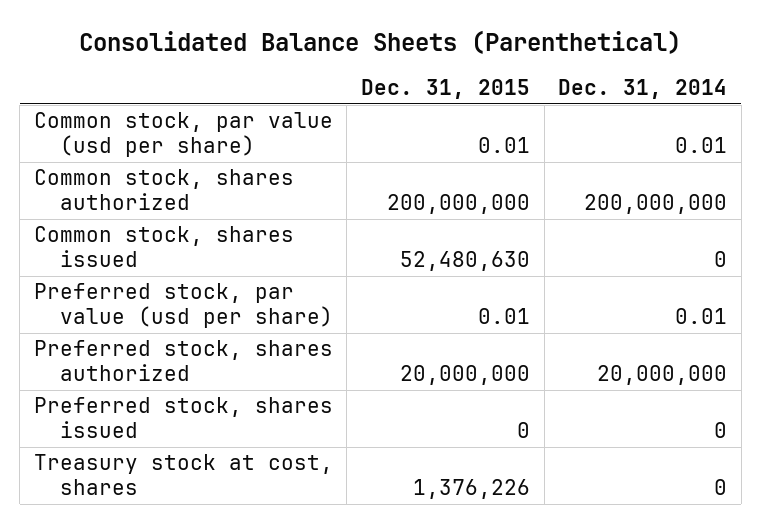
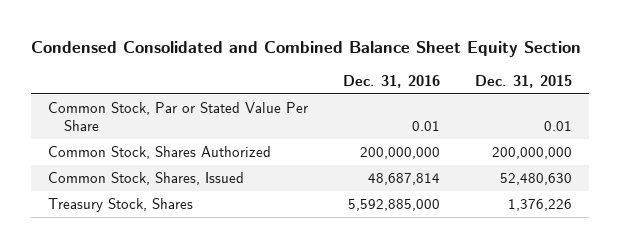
[79,30,682,55] Consolidated Balance Sheets (Parenthetical) -> [30,41,581,58] Condensed Consolidated and Combined Balance Sheet Equity Section
[558,79,728,100] Dec. 31, 2014 -> none
none -> [343,74,441,88] Dec. 31, 2016
[33,283,333,329] Preferred stock, par value (usd per share) -> none
[33,340,333,382] Preferred stock, shares authorized -> none
[33,397,333,439] Preferred stock, shares issued -> none
[33,112,333,158] Common stock, par value (usd per share) -> [48,102,309,131] Common Stock, Par or Stated Value Per Share
[33,169,294,211] Common stock, shares authorized -> [48,146,272,160] Common Stock, Shares Authorized
[33,226,294,268] Common stock, shares issued -> [48,172,245,186] Common Stock, Shares, Issued
[33,454,333,496] Treasury stock at cost, shares -> [48,198,194,213] Treasury Stock, Shares

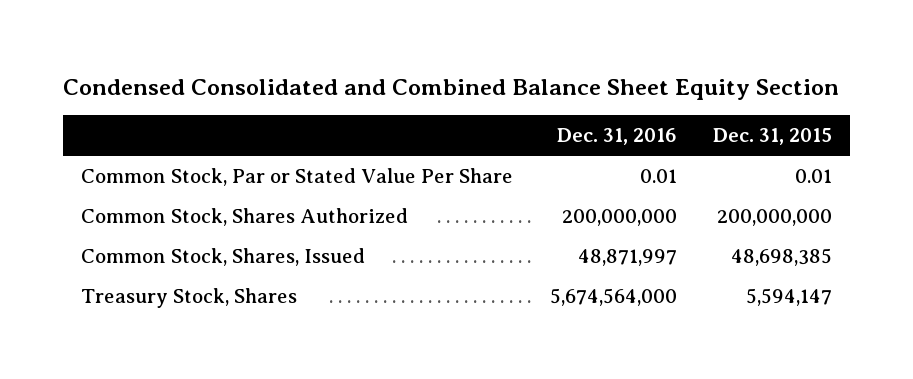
[368,173,441,186] 48,687,814 -> [577,249,677,267] 48,871,997
[499,173,572,186] 52,480,630 -> [731,248,833,267] 48,698,385
[348,199,441,212] 5,592,885,000 -> [549,288,677,307] 5,674,564,000
[507,199,572,212] 1,376,226 -> [746,288,833,307] 5,594,147

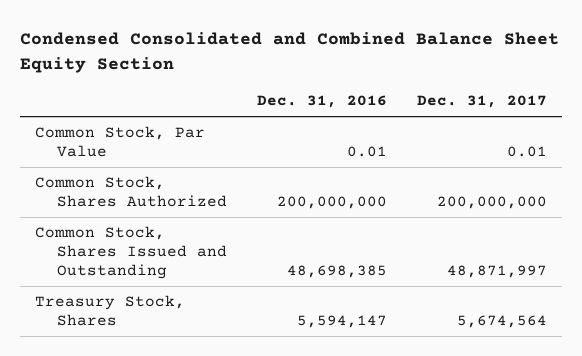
[713,128,833,146] Dec. 31, 2015 -> none
none -> [417,95,548,109] Dec. 31, 2017
[81,168,514,187] Common Stock, Par or Stated Value Per Share -> [34,126,205,158] Common Stock, Par Value
[81,248,366,267] Common Stock, Shares, Issued -> [34,226,228,280] Common Stock, Shares Issued and Outstanding
[577,249,677,267] 48,871,997 -> [287,265,388,279] 48,698,385
[549,288,677,307] 5,674,564,000 -> [297,315,388,329] 5,594,147

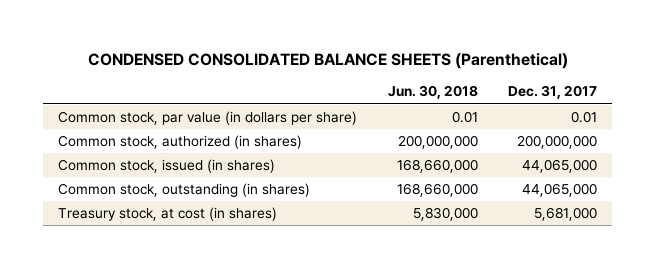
[19,32,559,73] Condensed Consolidated and Combined Balance Sheet Equity Section -> [87,53,568,70] CONDENSED CONSOLIDATED BALANCE SHEETS (Parenthetical)
[257,95,388,109] Dec. 31, 2016 -> none
none -> [387,85,478,100] Jun. 30, 2018
[34,126,205,158] Common Stock, Par Value -> [58,111,358,126] Common stock, par value (in dollars per share)
[34,176,228,208] Common Stock, Shares Authorized -> [58,135,303,150] Common stock, authorized (in shares)
[34,226,228,280] Common Stock, Shares Issued and Outstanding -> [58,159,276,174] Common stock, issued (in shares)
[447,265,548,279] 48,871,997 -> [522,159,598,174] 44,065,000
none -> [58,183,311,198] Common stock, outstanding (in shares)
[34,295,185,327] Treasury Stock, Shares -> [58,207,278,222] Treasury stock, at cost (in shares)
[457,315,548,329] 5,674,564 -> [534,207,598,222] 5,681,000

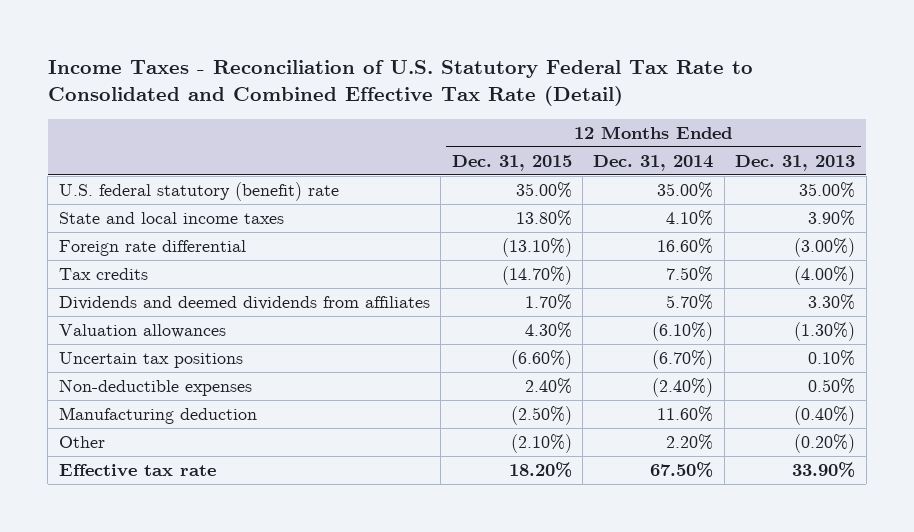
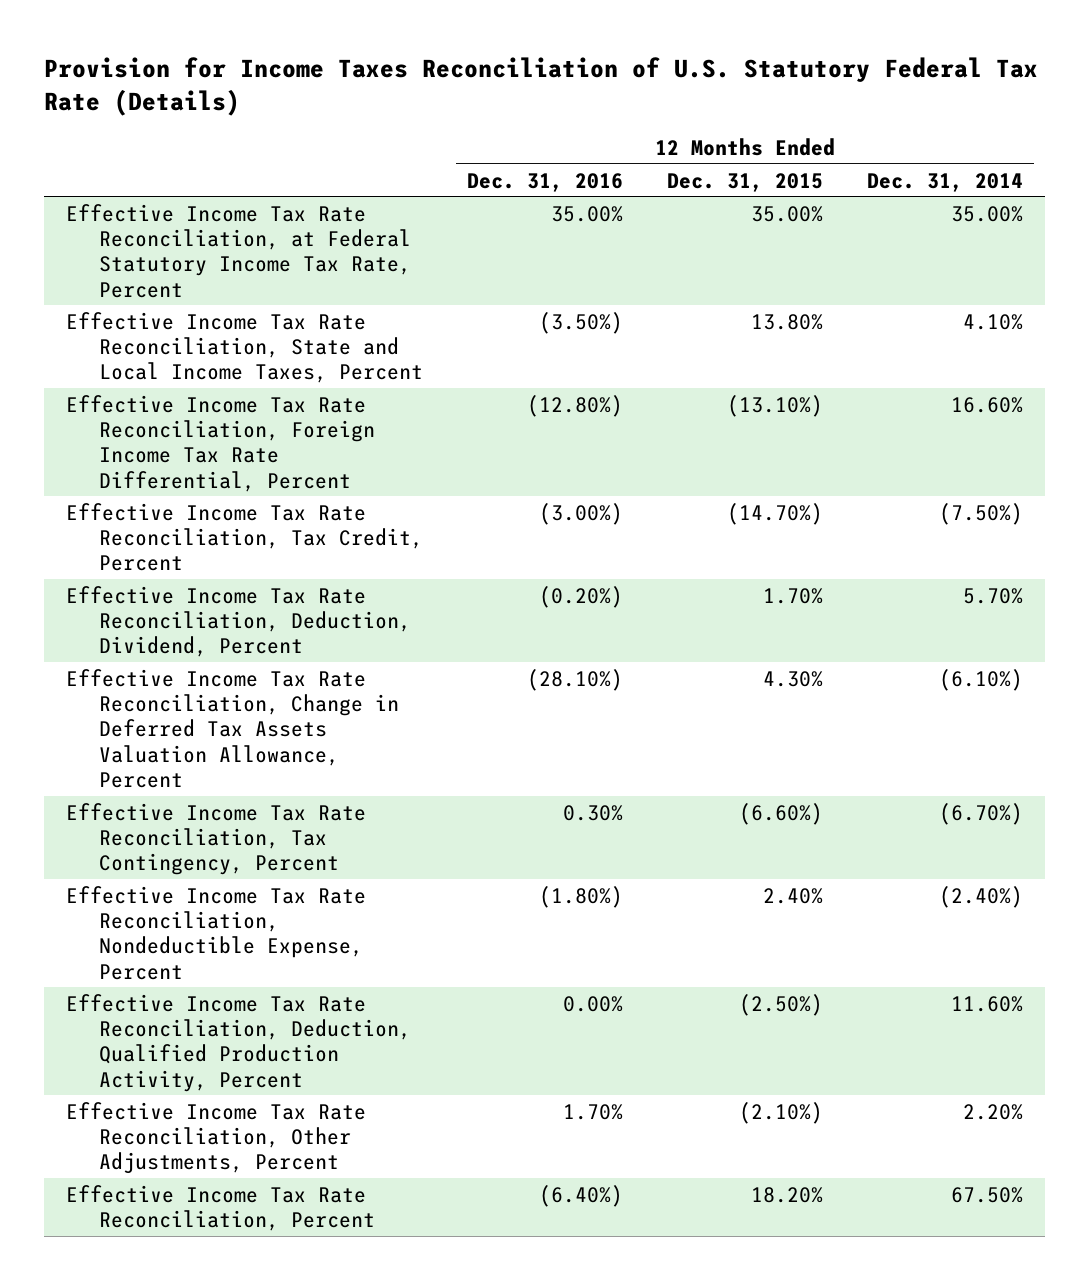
[47,60,753,107] Income Taxes - Reconciliation of U.S. Statutory Federal Tax Rate to Consolidated and Combined Effective Tax Rate (Detail) -> [44,57,1039,117] Provision for Income Taxes Reconciliation of U.S. Statutory Federal Tax Rate (Details)
[735,154,856,171] Dec. 31, 2013 -> none
none -> [467,172,624,192] Dec. 31, 2016
[58,181,339,201] U.S. federal statutory (benefit) rate -> [66,203,412,298] Effective Income Tax Rate Reconciliation, at Federal Statutory Income Tax Rate, Percent
[58,211,284,224] State and local income taxes -> [66,311,424,384] Effective Income Tax Rate Reconciliation, State and Local Income Taxes, Percent
[58,239,246,256] Foreign rate differential -> [66,394,376,492] Effective Income Tax Rate Reconciliation, Foreign Income Tax Rate Differential, Percent
[58,267,148,280] Tax credits -> [66,502,424,572] Effective Income Tax Rate Reconciliation, Tax Credit, Percent
[666,265,714,282] 7.50% -> [939,502,1024,525] (7.50%)
[58,295,430,310] Dividends and deemed dividends from affiliates -> [66,585,412,658] Effective Income Tax Rate Reconciliation, Deduction, Dividend, Percent
[58,323,226,338] Valuation allowances -> [66,668,400,788] Effective Income Tax Rate Reconciliation, Change in Deferred Tax Assets Valuation Allowance, Percent
[58,351,243,368] Uncertain tax positions -> [66,802,367,876] Effective Income Tax Rate Reconciliation, Tax Contingency, Percent
[58,378,252,396] Non-deductible expenses -> [66,885,367,980] Effective Income Tax Rate Reconciliation, Nondeductible Expense, Percent
[58,406,257,424] Manufacturing deduction -> [66,993,412,1092] Effective Income Tax Rate Reconciliation, Deduction, Qualified Production Activity, Percent
[58,435,105,448] Other -> [66,1101,367,1175] Effective Income Tax Rate Reconciliation, Other Adjustments, Percent
[58,463,216,477] Effective tax rate -> [66,1184,376,1231] Effective Income Tax Rate Reconciliation, Percent

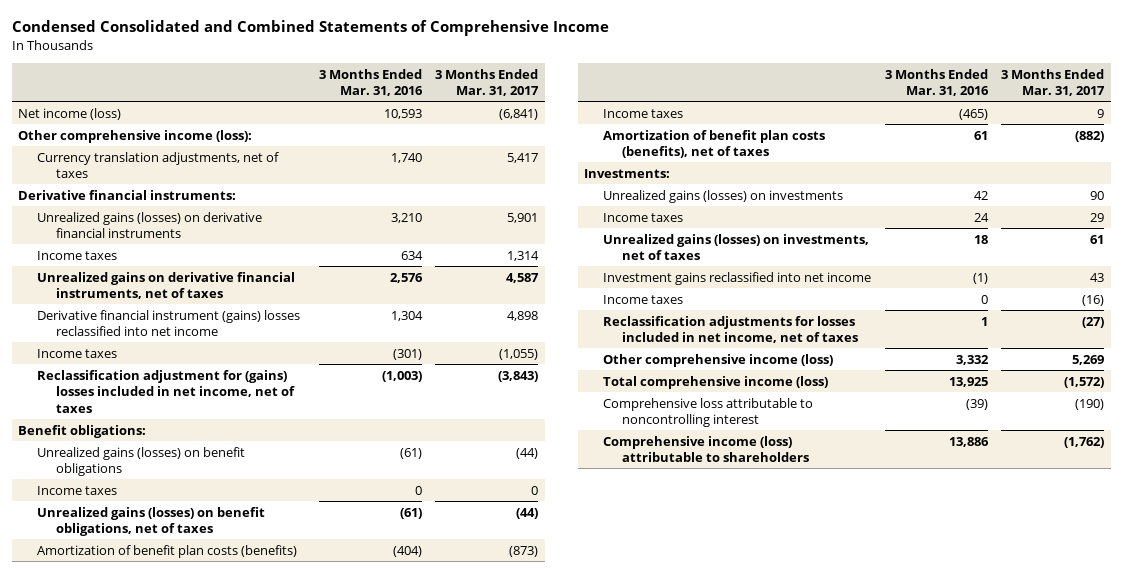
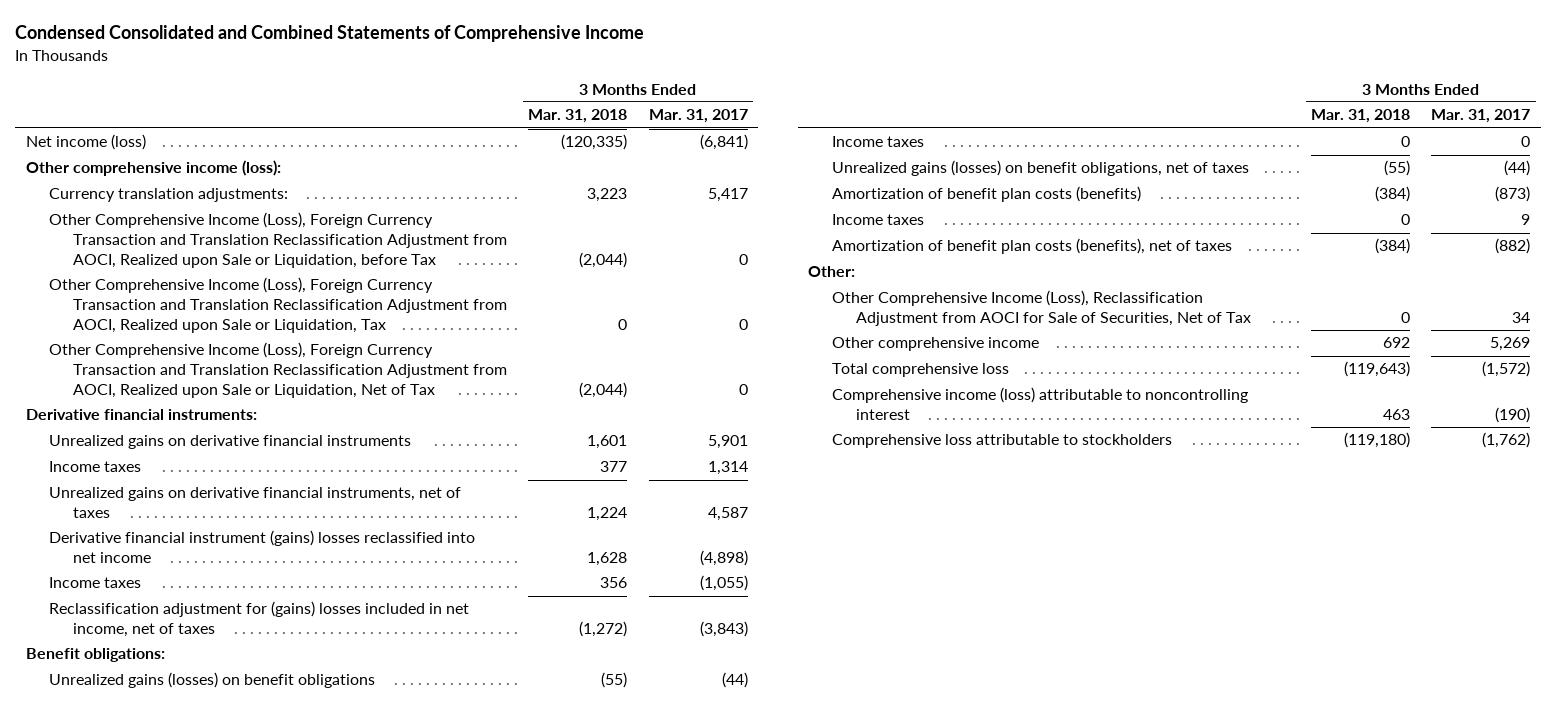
[318,68,423,97] 3 Months Ended Mar. 31, 2016 -> none
none -> [528,109,628,124] Mar. 31, 2018
[37,151,280,179] Currency translation adjustments, net of taxes -> [49,188,289,203] Currency translation adjustments:
none -> [49,212,508,269] Other Comprehensive Income (Loss), Foreign Currency Transaction and Translation Reclassification Adjustment from AOCI, Realized upon Sale or Liquidation, before Tax
none -> [49,277,508,334] Other Comprehensive Income (Loss), Foreign Currency Transaction and Translation Reclassification Adjustment from AOCI, Realized upon Sale or Liquidation, Tax
none -> [49,342,508,399] Other Comprehensive Income (Loss), Foreign Currency Transaction and Translation Reclassification Adjustment from AOCI, Realized upon Sale or Liquidation, Net of Tax
[37,211,263,239] Unrealized gains (losses) on derivative financial instruments -> [49,435,412,450] Unrealized gains on derivative financial instruments
[507,310,539,321] 4,898 -> [699,550,748,567] (4,898)
[603,189,844,203] Unrealized gains (losses) on investments -> none
[603,212,684,222] Income taxes -> none
[603,233,870,261] Unrealized gains (losses) on investments, net of taxes -> none
[603,271,872,285] Investment gains reclassified into net income -> none
[603,294,684,304] Income taxes -> none
[584,168,671,178] Investments: -> [808,266,856,278] Other:
[603,315,859,344] Reclassification adjustments for losses included in net income, net of taxes -> [831,290,1251,327] Other Comprehensive Income (Loss), Reclassification Adjustment from AOCI for Sale of Securities, Net of Tax
[1082,316,1105,328] (27) -> [1512,312,1531,324] 34
[603,353,834,367] Other comprehensive income (loss) -> [831,337,1039,352] Other comprehensive income
[603,375,829,389] Total comprehensive income (loss) -> [831,363,1009,378] Total comprehensive loss
[603,397,814,428] Comprehensive loss attributable to noncontrolling interest -> [831,387,1248,421] Comprehensive income (loss) attributable to noncontrolling interest
[603,435,810,463] Comprehensive income (loss) attributable to shareholders -> [831,434,1172,449] Comprehensive loss attributable to stockholders

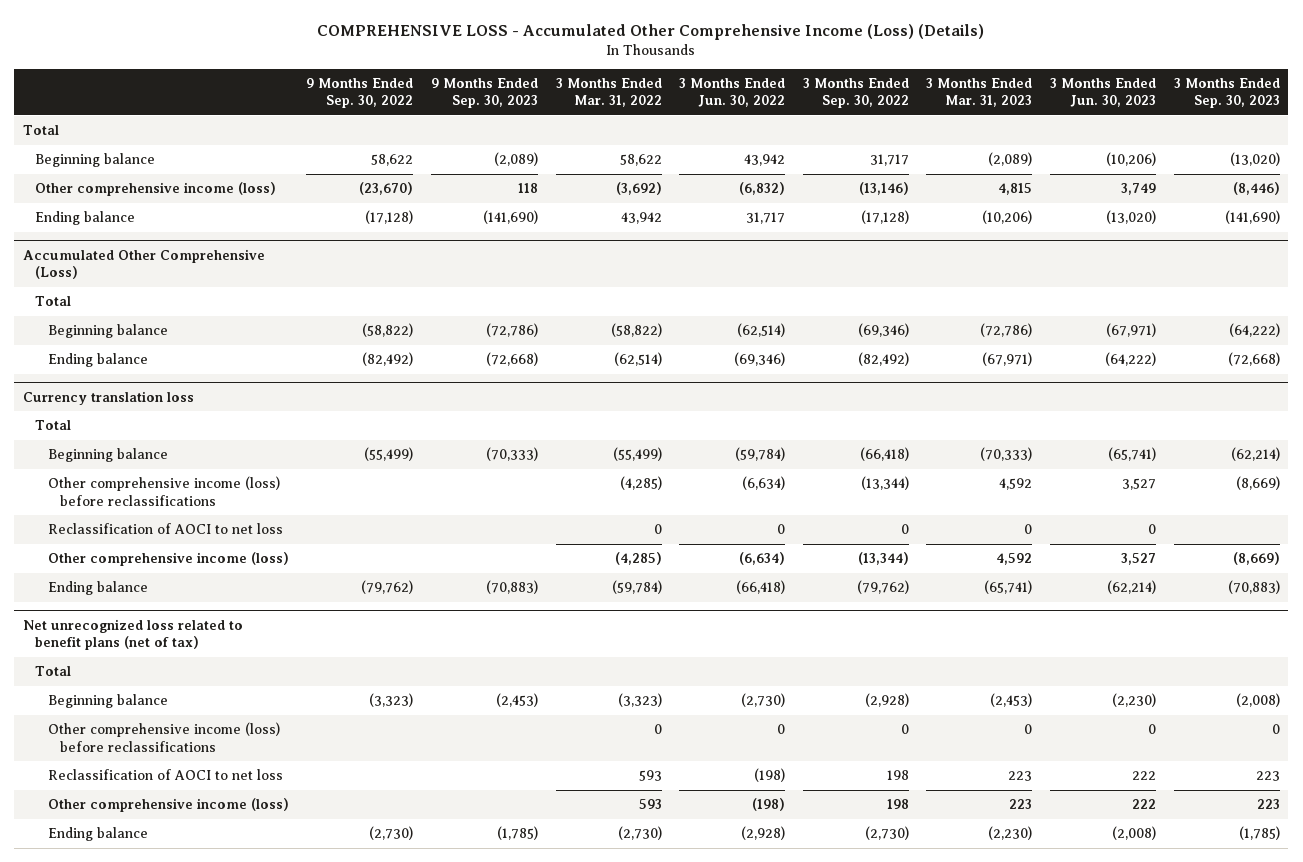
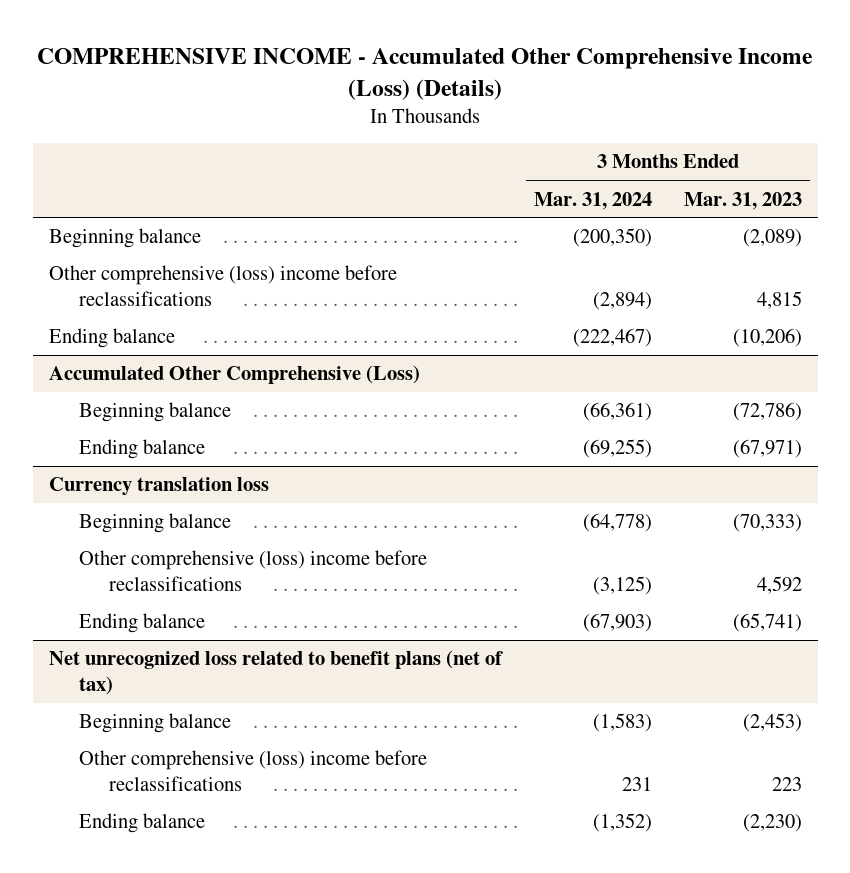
[317,23,985,40] COMPREHENSIVE LOSS - Accumulated Other Comprehensive Income (Loss) (Details) -> [37,48,814,100] COMPREHENSIVE INCOME - Accumulated Other Comprehensive Income (Loss) (Details)
[306,77,414,109] 9 Months Ended Sep. 30, 2022 -> none
[430,77,538,109] 9 Months Ended Sep. 30, 2023 -> none
[555,77,662,108] 3 Months Ended Mar. 31, 2022 -> none
[679,77,786,108] 3 Months Ended Jun. 30, 2022 -> none
[802,77,909,109] 3 Months Ended Sep. 30, 2022 -> none
[1049,77,1156,108] 3 Months Ended Jun. 30, 2023 -> none
[1173,77,1280,109] 3 Months Ended Sep. 30, 2023 -> none
none -> [533,191,652,210] Mar. 31, 2024
[23,125,60,136] Total -> none
[35,182,277,197] Other comprehensive income (loss) -> [48,265,397,307] Other comprehensive (loss) income before reclassifications
[35,296,72,307] Total -> none
[35,420,72,431] Total -> none
[47,523,283,535] Reclassification of AOCI to net loss -> none
[47,552,289,567] Other comprehensive income (loss) -> none
[47,476,280,506] Other comprehensive income (loss) before reclassifications -> [78,550,427,592] Other comprehensive (loss) income before reclassifications
[35,666,72,677] Total -> none
[47,769,283,781] Reclassification of AOCI to net loss -> none
[47,798,289,813] Other comprehensive income (loss) -> none
[47,722,280,752] Other comprehensive income (loss) before reclassifications -> [78,750,427,792] Other comprehensive (loss) income before reclassifications
[1024,724,1033,735] 0 -> [771,777,802,792] 223

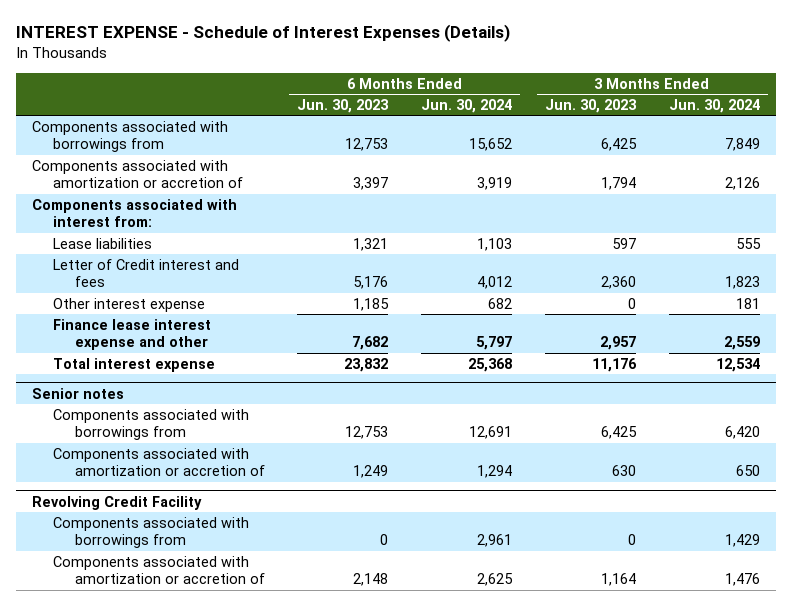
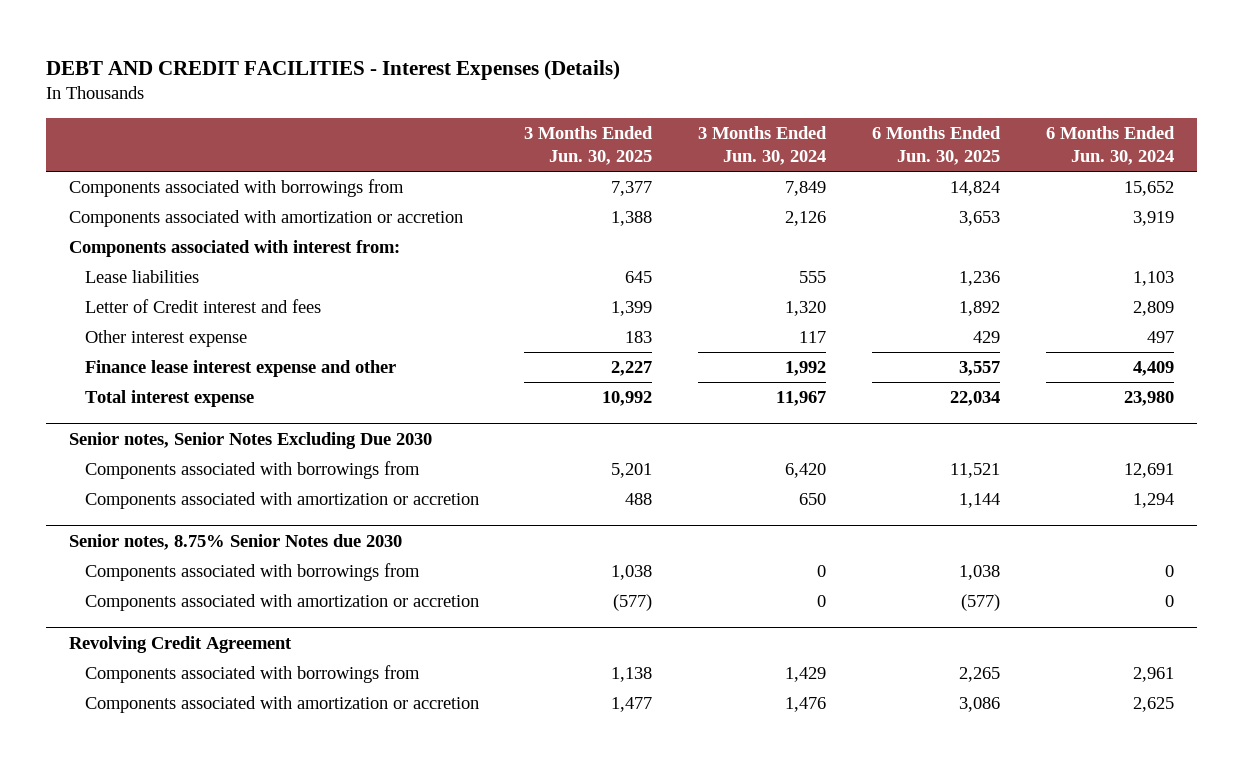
[15,24,510,43] INTEREST EXPENSE - Schedule of Interest Expenses (Details) -> [46,59,621,80] DEBT AND CREDIT FACILITIES - Interest Expenses (Details)
[297,99,390,114] Jun. 30, 2023 -> none
[544,99,637,114] Jun. 30, 2023 -> none
none -> [524,125,654,166] 3 Months Ended Jun. 30, 2025
none -> [871,125,1001,166] 6 Months Ended Jun. 30, 2025
[32,159,244,189] Components associated with amortization or accretion of -> [69,210,464,228] Components associated with amortization or accretion
[32,387,125,399] Senior notes -> none
[477,276,513,290] 4,012 -> [1132,301,1174,317] 2,809
[724,276,760,290] 1,823 -> [785,301,827,317] 1,320
[488,297,513,309] 682 -> [1146,331,1174,344] 497
[735,297,760,309] 181 -> [799,331,827,344] 117
[476,336,513,351] 5,797 -> [1132,361,1174,377] 4,409
[723,336,760,351] 2,559 -> [785,361,827,377] 1,992
[468,357,513,372] 25,368 -> [1123,391,1174,407] 23,980
[715,357,760,372] 12,534 -> [776,391,827,407] 11,967
none -> [69,431,433,449] Senior notes, Senior Notes Excluding Due 2030
[53,447,265,477] Components associated with amortization or accretion of -> [84,492,479,510] Components associated with amortization or accretion
none -> [69,533,403,550] Senior notes, 8.75% Senior Notes due 2030
none -> [84,563,420,582] Components associated with borrowings from
none -> [84,594,479,612] Components associated with amortization or accretion
[32,495,203,510] Revolving Credit Facility -> [69,635,293,653] Revolving Credit Agreement
[53,555,265,585] Components associated with amortization or accretion of -> [84,696,479,714] Components associated with amortization or accretion

